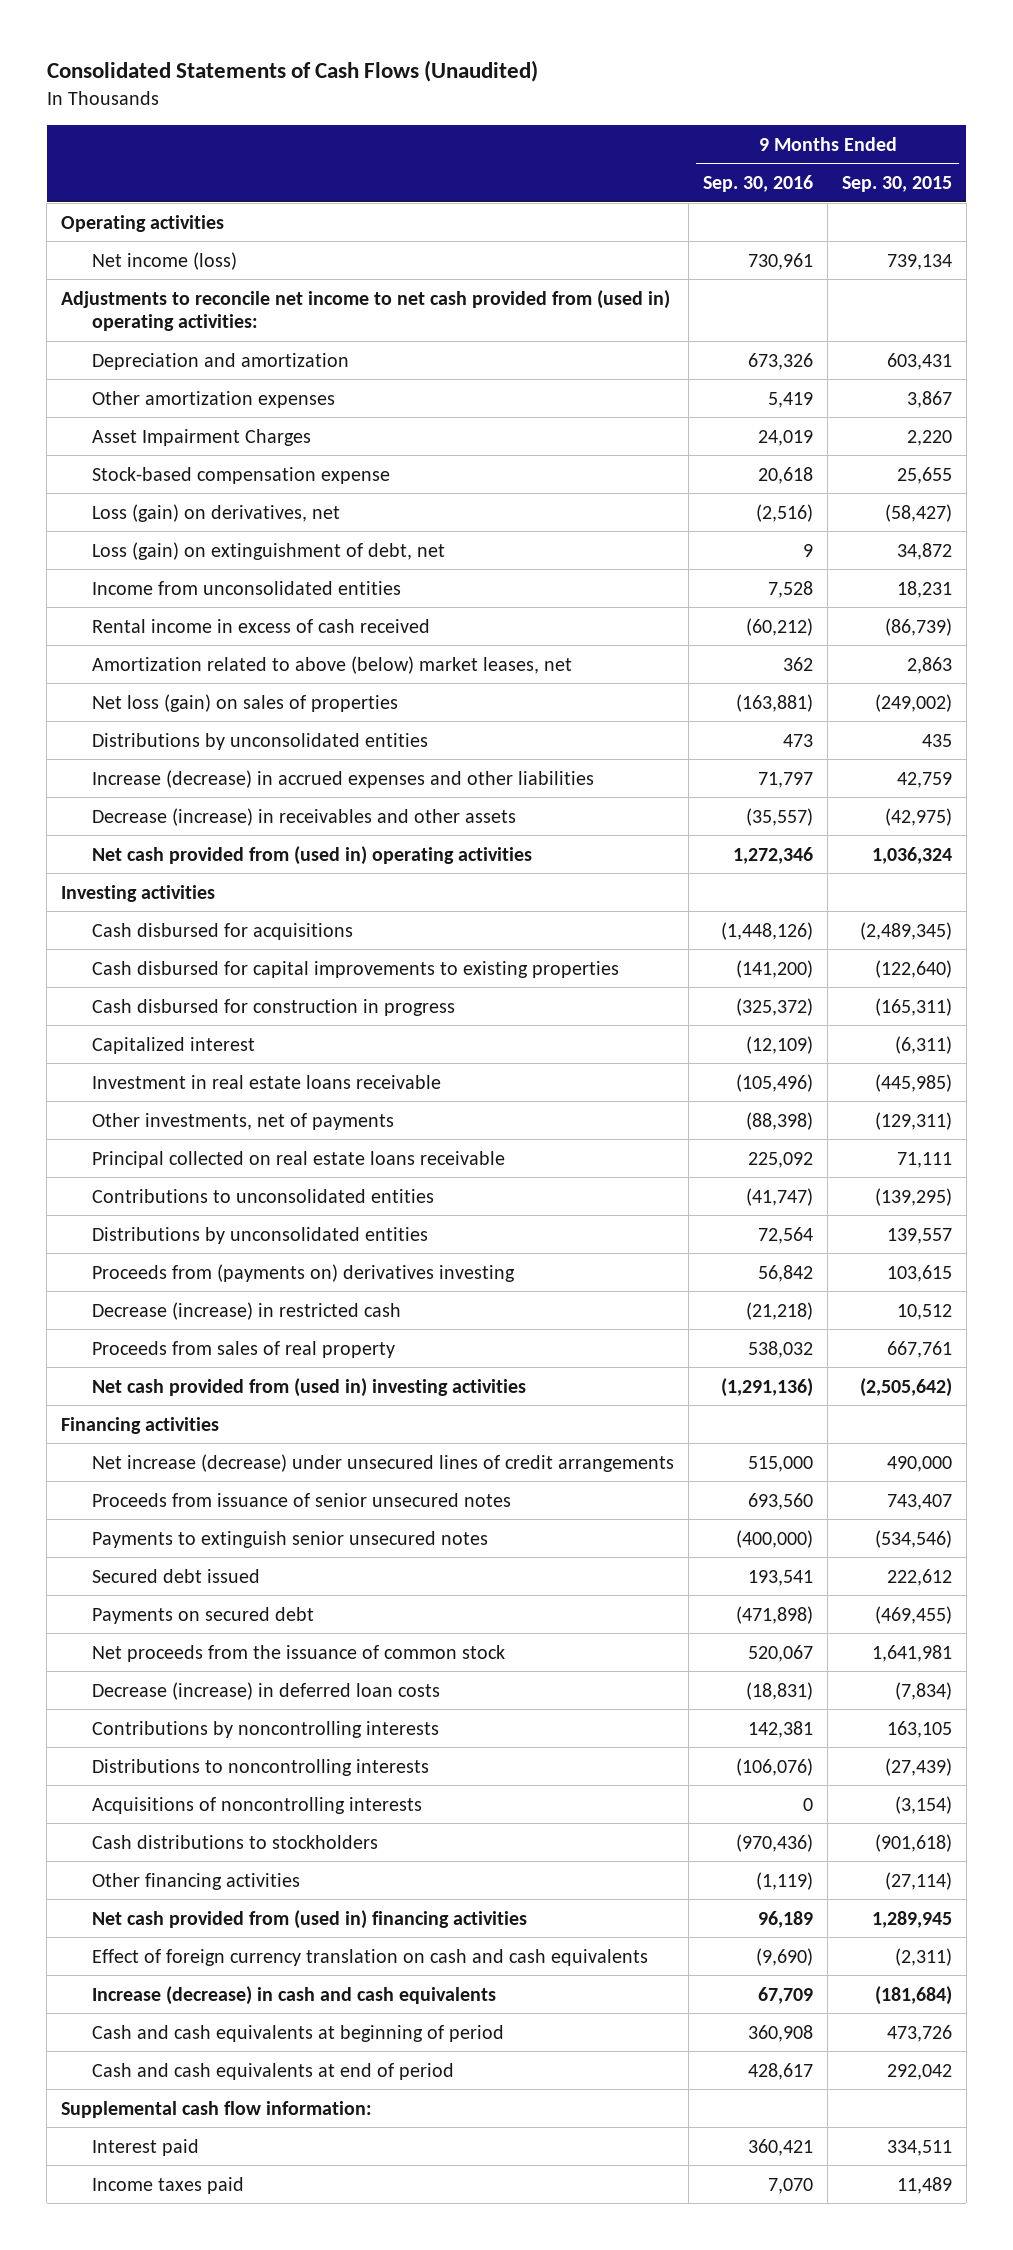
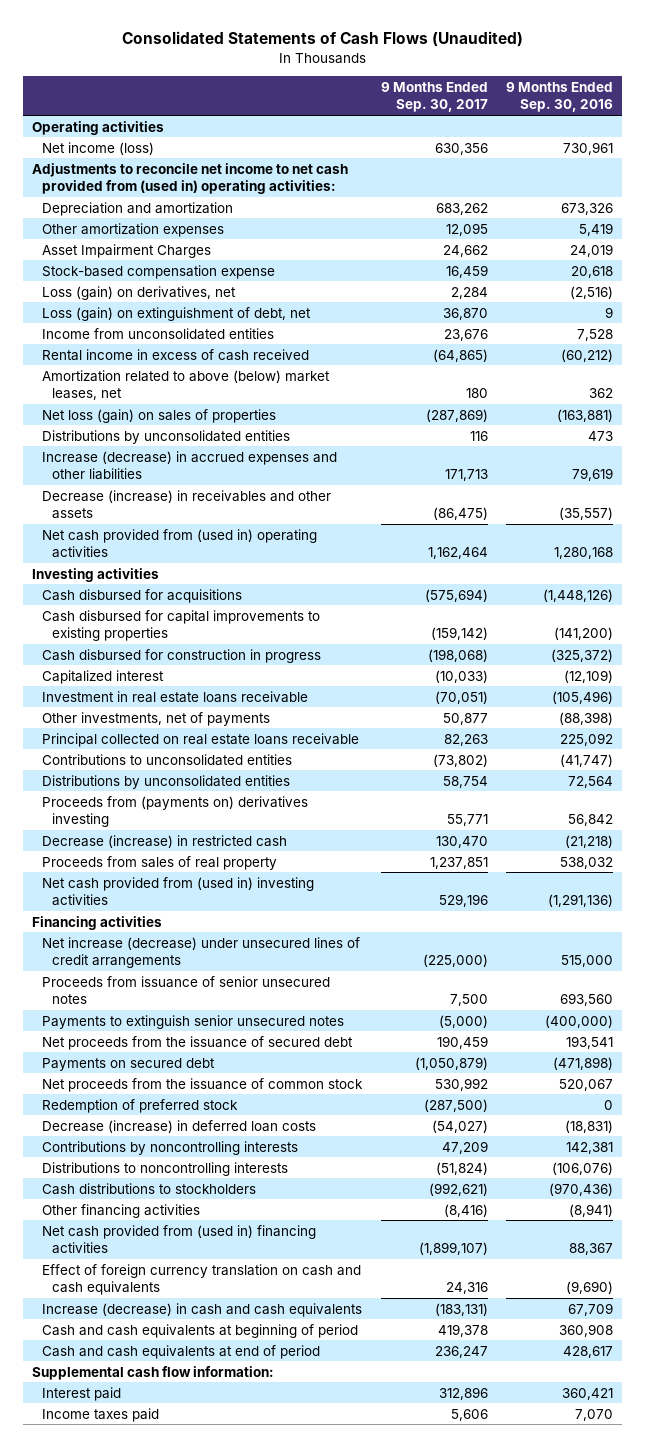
[841,176,952,193] Sep. 30, 2015 -> none
none -> [380,82,488,113] 9 Months Ended Sep. 30, 2017
[758,771,814,788] 71,797 -> [572,467,614,481] 79,619
[733,846,814,864] 1,272,346 -> [554,546,614,559] 1,280,168
[92,1568,261,1583] Secured debt issued -> [42,1035,354,1050] Net proceeds from the issuance of secured debt
none -> [42,1098,239,1113] Redemption of preferred stock
[92,1796,423,1814] Acquisitions of noncontrolling interests -> none
[756,1871,814,1890] (1,119) -> [569,1203,614,1217] (8,941)
[758,1910,814,1928] 96,189 -> [569,1242,614,1255] 88,367

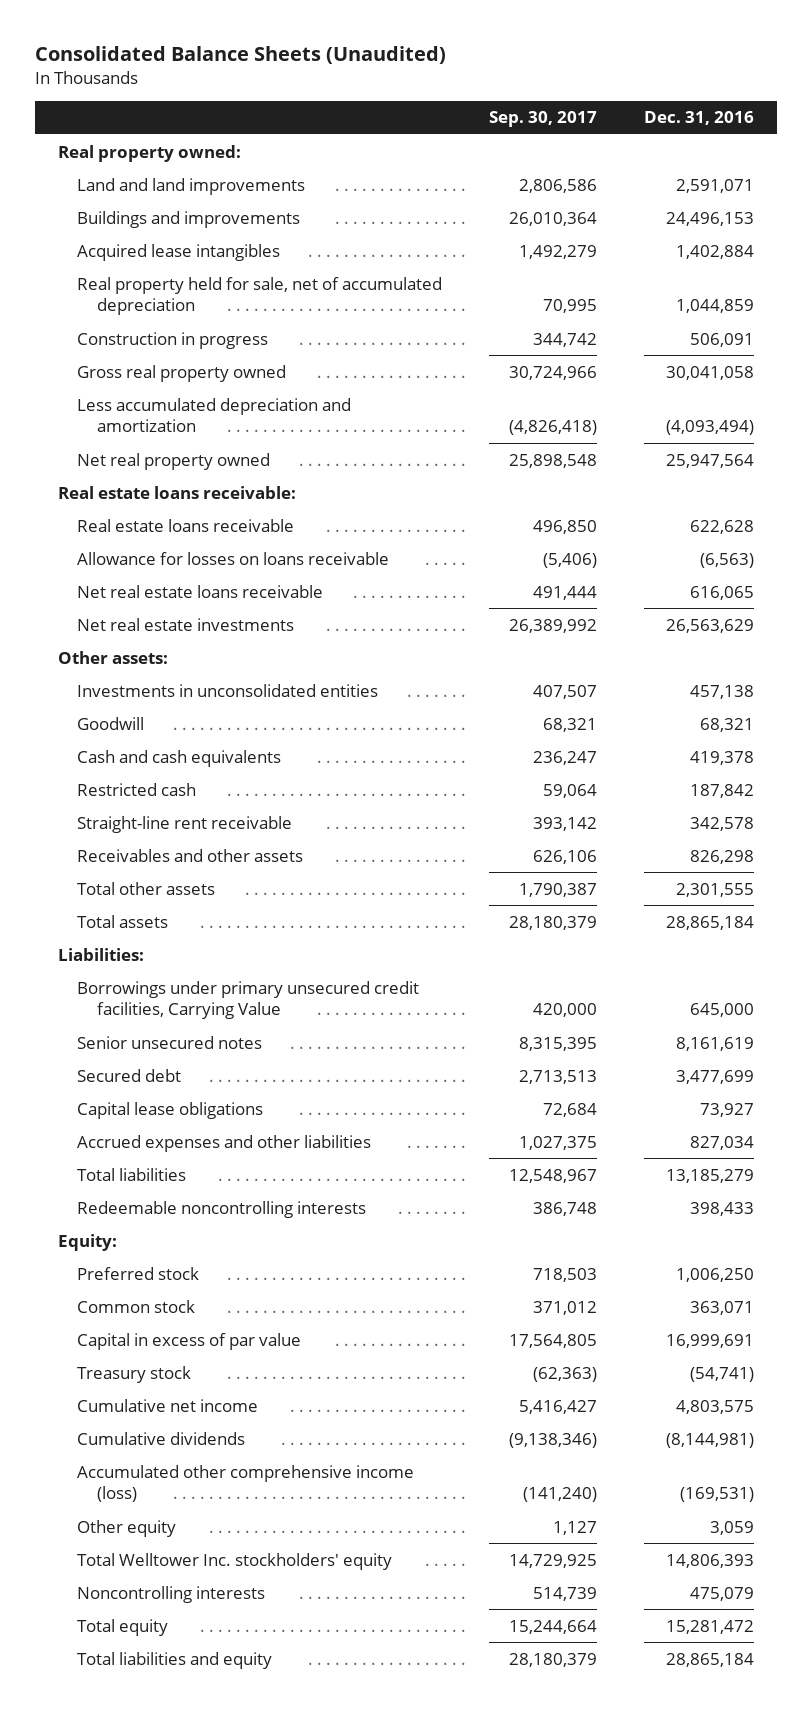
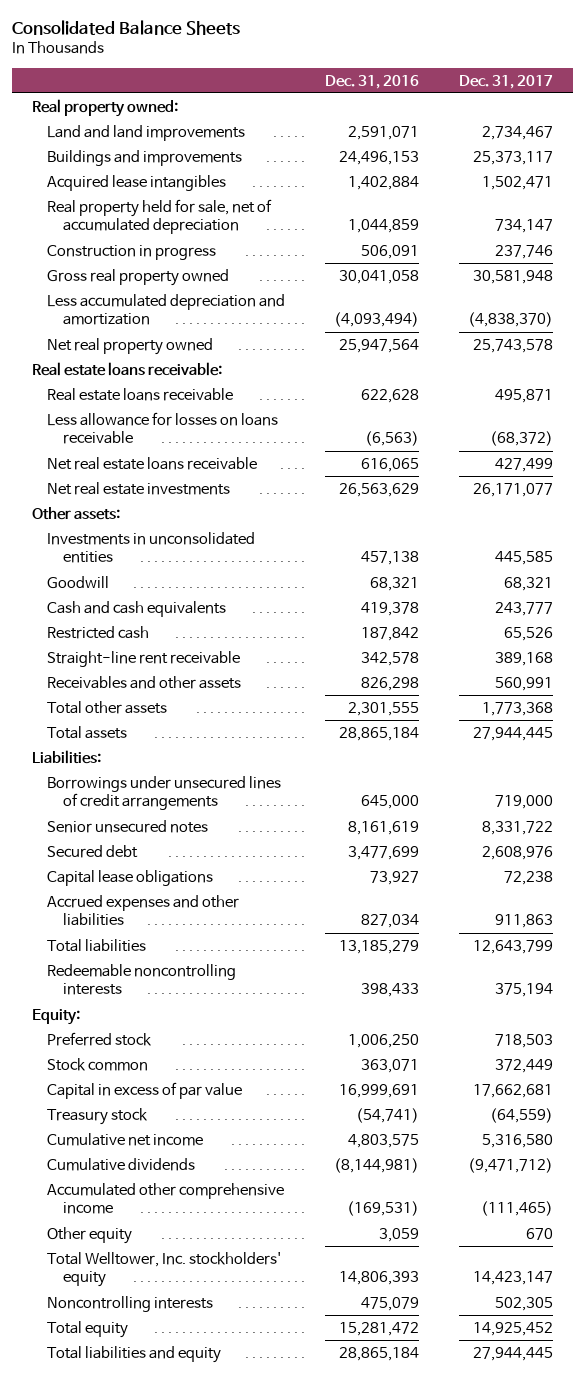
[34,45,446,64] Consolidated Balance Sheets (Unaudited) -> [11,19,240,35] Consolidated Balance Sheets
[489,111,598,128] Sep. 30, 2017 -> none
none -> [459,74,554,89] Dec. 31, 2017
[77,551,390,565] Allowance for losses on loans receivable -> [47,411,279,445] Less allowance for losses on loans receivable
[77,980,420,1020] Borrowings under primary unsecured credit facilities, Carrying Value -> [47,775,282,811] Borrowings under unsecured lines of credit arrangements
[77,1299,196,1313] Common stock -> [47,1057,149,1071] Stock common
[77,1464,415,1503] Accumulated other comprehensive income (loss) -> [47,1182,285,1215] Accumulated other comprehensive income
[77,1552,393,1570] Total Welltower Inc. stockholders' equity -> [47,1251,282,1288] Total Welltower, Inc. stockholders' equity

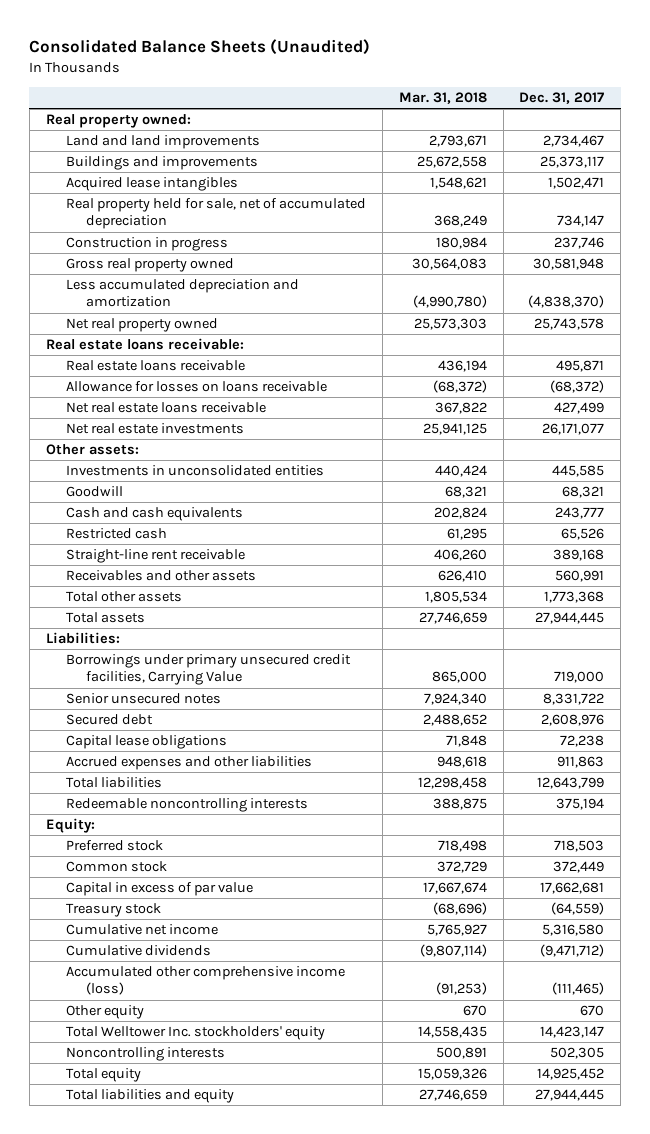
[11,19,240,35] Consolidated Balance Sheets -> [29,39,371,56] Consolidated Balance Sheets (Unaudited)
[325,74,420,89] Dec. 31, 2016 -> none
none -> [398,92,487,105] Mar. 31, 2018
[47,411,279,445] Less allowance for losses on loans receivable -> [66,381,328,393] Allowance for losses on loans receivable
[47,775,282,811] Borrowings under unsecured lines of credit arrangements -> [66,654,352,686] Borrowings under primary unsecured credit facilities, Carrying Value
[47,1057,149,1071] Stock common -> [66,861,168,873] Common stock
[47,1182,285,1215] Accumulated other comprehensive income -> [66,966,346,996] Accumulated other comprehensive income (loss)
[47,1251,282,1288] Total Welltower, Inc. stockholders' equity -> [66,1026,326,1041] Total Welltower Inc. stockholders' equity

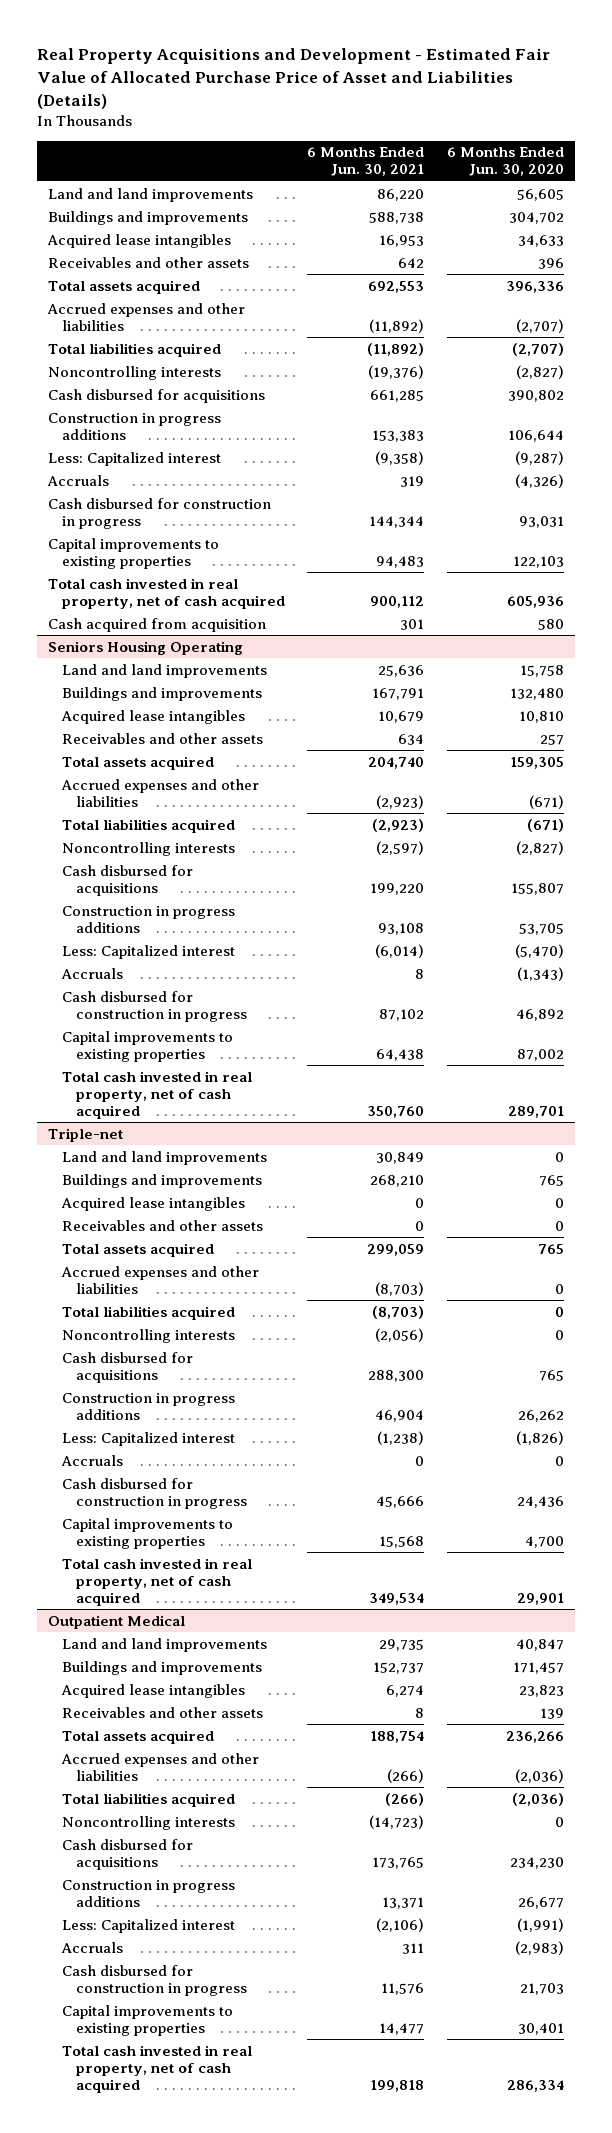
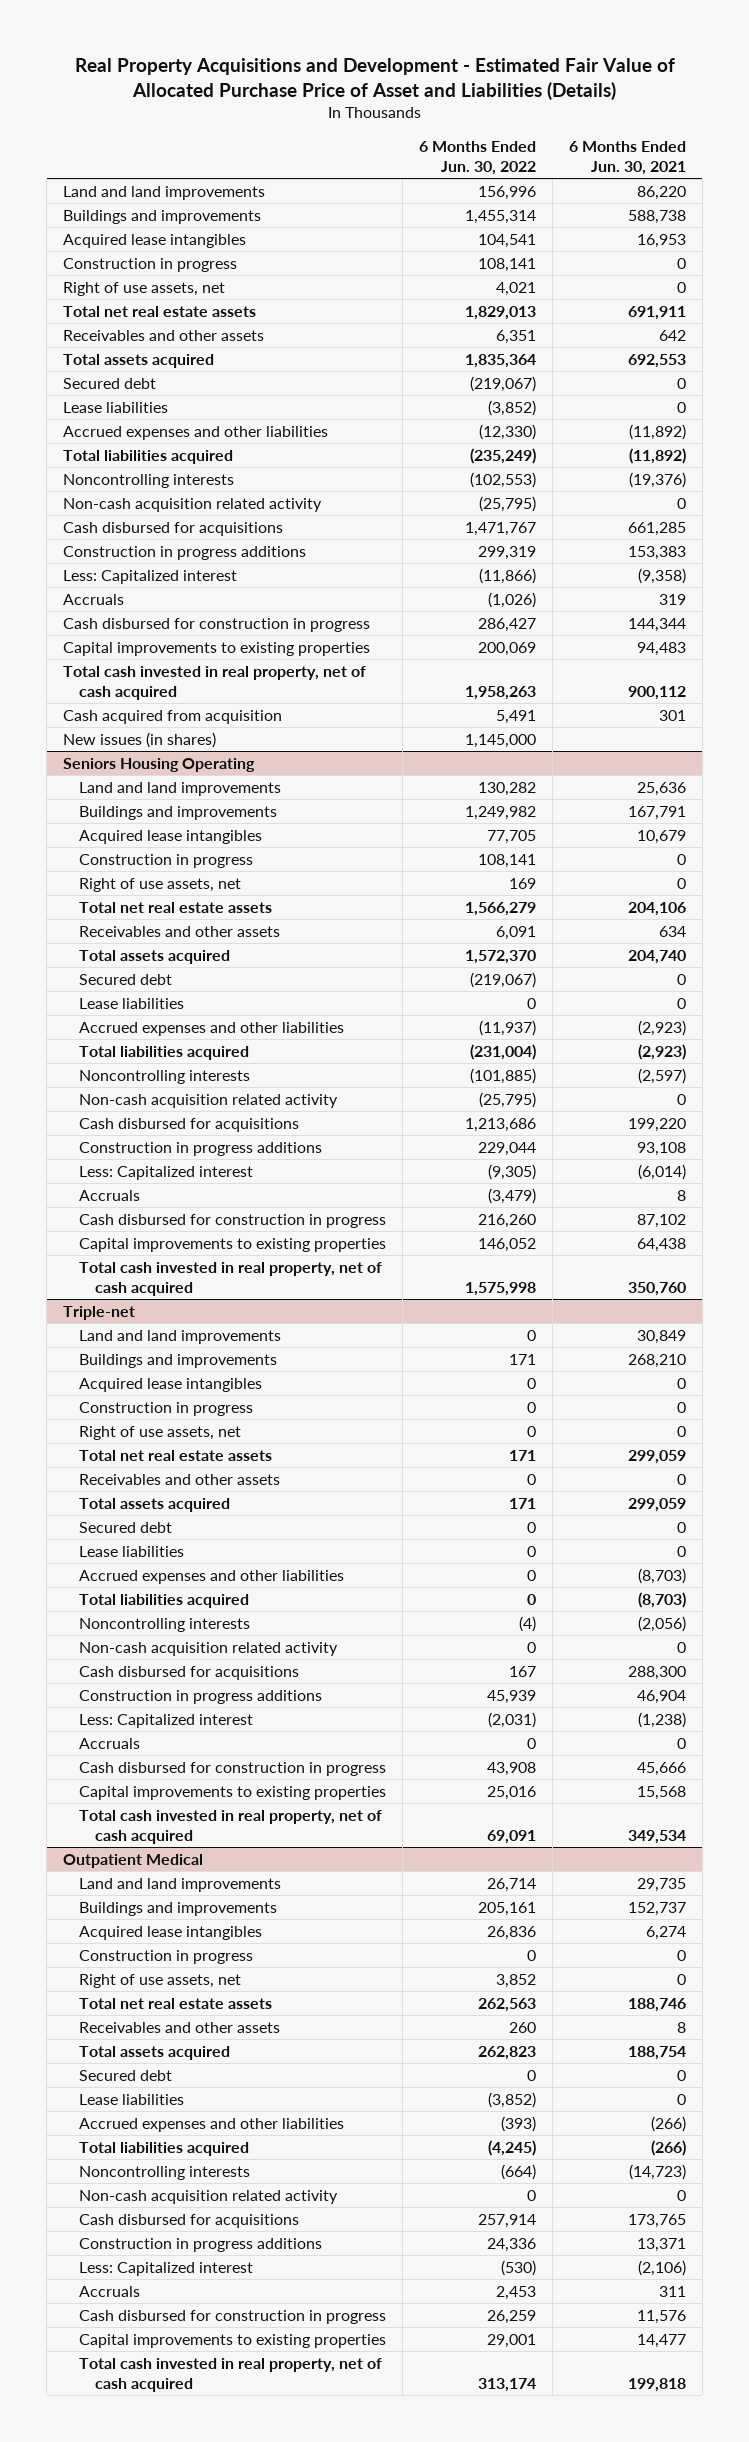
[446,147,564,177] 6 Months Ended Jun. 30, 2020 -> none
none -> [419,141,537,175] 6 Months Ended Jun. 30, 2022
none -> [63,257,238,272] Construction in progress
none -> [63,281,226,296] Right of use assets, net
none -> [63,305,257,317] Total net real estate assets
none -> [63,377,157,389] Secured debt
none -> [63,401,169,413] Lease liabilities
none -> [63,497,323,512] Non-cash acquisition related activity
none -> [63,731,217,748] New issues (in shares)
none -> [79,853,254,868] Construction in progress
none -> [79,877,242,892] Right of use assets, net
none -> [79,901,273,913] Total net real estate assets
none -> [79,973,173,985] Secured debt
none -> [79,997,185,1009] Lease liabilities
none -> [79,1093,339,1108] Non-cash acquisition related activity
none -> [79,1401,254,1416] Construction in progress
none -> [79,1425,242,1440] Right of use assets, net
none -> [79,1449,273,1461] Total net real estate assets
none -> [79,1521,173,1533] Secured debt
none -> [79,1545,185,1557] Lease liabilities
none -> [79,1641,339,1656] Non-cash acquisition related activity
none -> [79,1949,254,1964] Construction in progress
none -> [79,1973,242,1988] Right of use assets, net
none -> [79,1997,273,2009] Total net real estate assets
none -> [79,2069,173,2081] Secured debt
none -> [79,2093,185,2105] Lease liabilities
none -> [79,2189,339,2204] Non-cash acquisition related activity

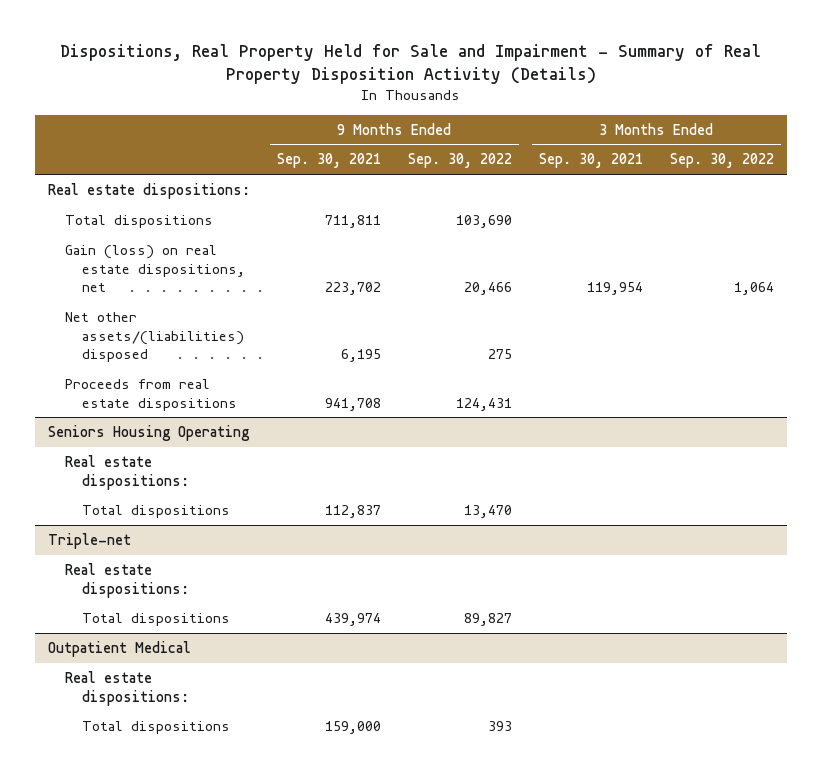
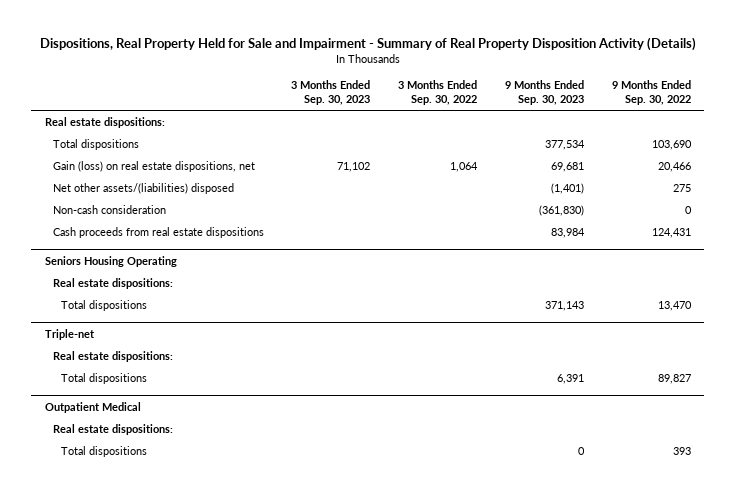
[277,153,382,169] Sep. 30, 2021 -> none
[538,153,643,169] Sep. 30, 2021 -> none
none -> [291,80,371,106] 3 Months Ended Sep. 30, 2023
none -> [504,80,584,106] 9 Months Ended Sep. 30, 2023
none -> [52,205,166,215] Non-cash consideration
[64,378,237,411] Proceeds from real estate dispositions -> [52,227,264,239] Cash proceeds from real estate dispositions

